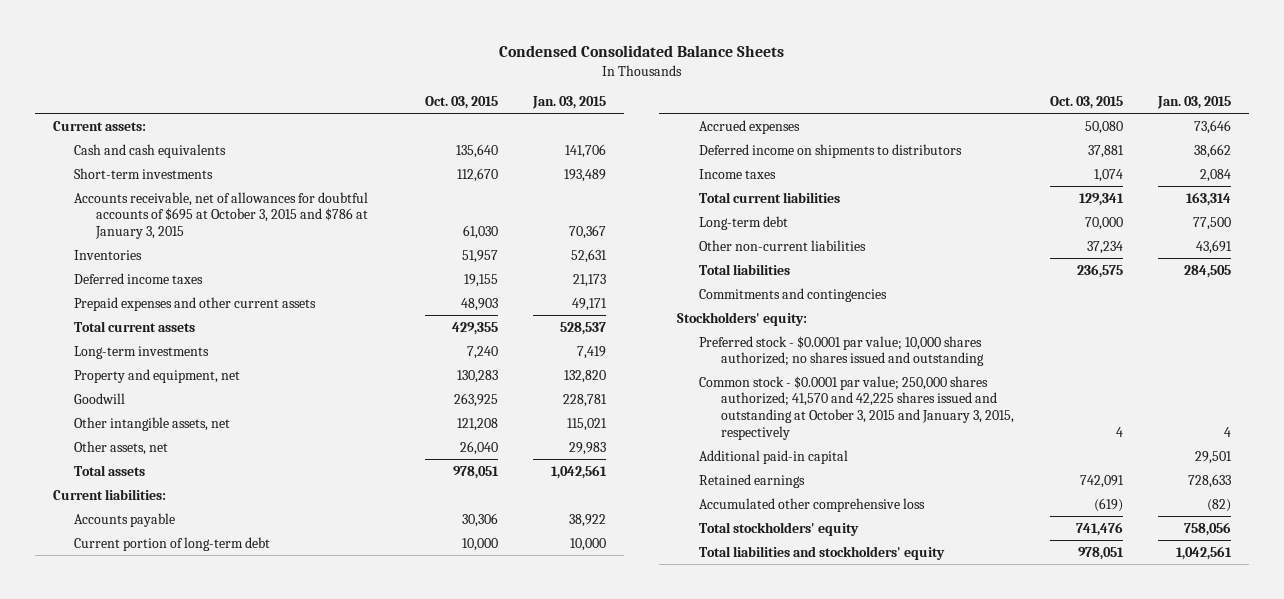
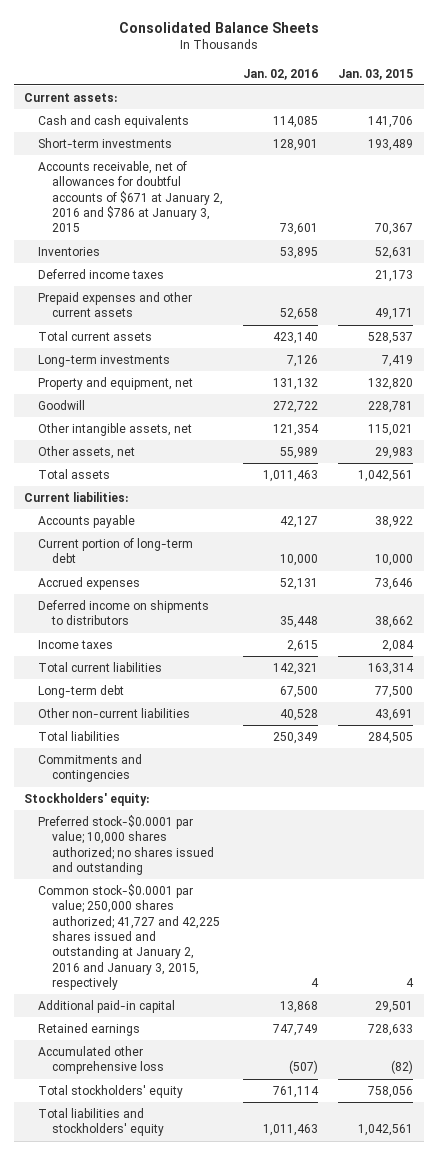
[498,44,784,57] Condensed Consolidated Balance Sheets -> [118,21,319,33] Consolidated Balance Sheets
[424,96,498,110] Oct. 03, 2015 -> none
none -> [243,68,319,80] Jan. 02, 2016
[74,191,369,240] Accounts receivable, net of allowances for doubtful accounts of $695 at October 3, 2015 and $786 at January 3, 2015 -> [38,161,224,233] Accounts receivable, net of allowances for doubtful accounts of $671 at January 2, 2016 and $786 at January 3, 2015
[699,335,985,367] Preferred stock - $0.0001 par value; 10,000 shares authorized; no shares issued and outstanding -> [38,815,215,876] Preferred stock-$0.0001 par value; 10,000 shares authorized; no shares issued and outstanding
[699,375,1015,441] Common stock - $0.0001 par value; 250,000 shares authorized; 41,570 and 42,225 shares issued and outstanding at October 3, 2015 and January 3, 2015, respectively -> [38,884,221,991] Common stock-$0.0001 par value; 250,000 shares authorized; 41,727 and 42,225 shares issued and outstanding at January 2, 2016 and January 3, 2015, respectively

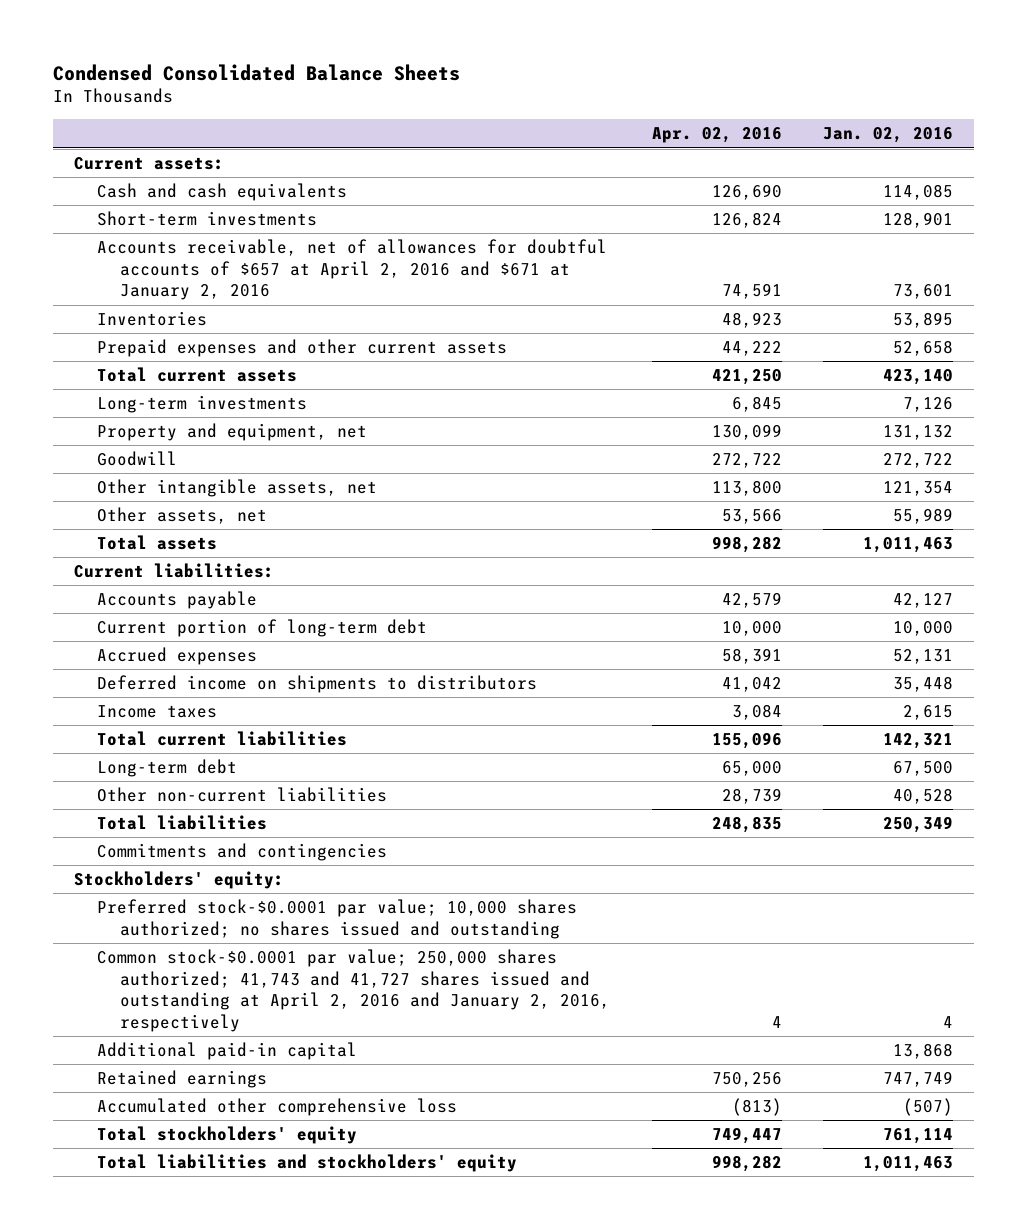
[118,21,319,33] Consolidated Balance Sheets -> [53,63,461,81] Condensed Consolidated Balance Sheets
[338,68,414,80] Jan. 03, 2015 -> none
none -> [651,127,782,144] Apr. 02, 2016
[38,161,224,233] Accounts receivable, net of allowances for doubtful accounts of $671 at January 2, 2016 and $786 at January 3, 2015 -> [97,239,608,301] Accounts receivable, net of allowances for doubtful accounts of $657 at April 2, 2016 and $671 at January 2, 2016
[38,269,165,280] Deferred income taxes -> none
[38,884,221,991] Common stock-$0.0001 par value; 250,000 shares authorized; 41,727 and 42,225 shares issued and outstanding at January 2, 2016 and January 3, 2015, respectively -> [97,949,611,1032] Common stock-$0.0001 par value; 250,000 shares authorized; 41,743 and 41,727 shares issued and outstanding at April 2, 2016 and January 2, 2016, respectively

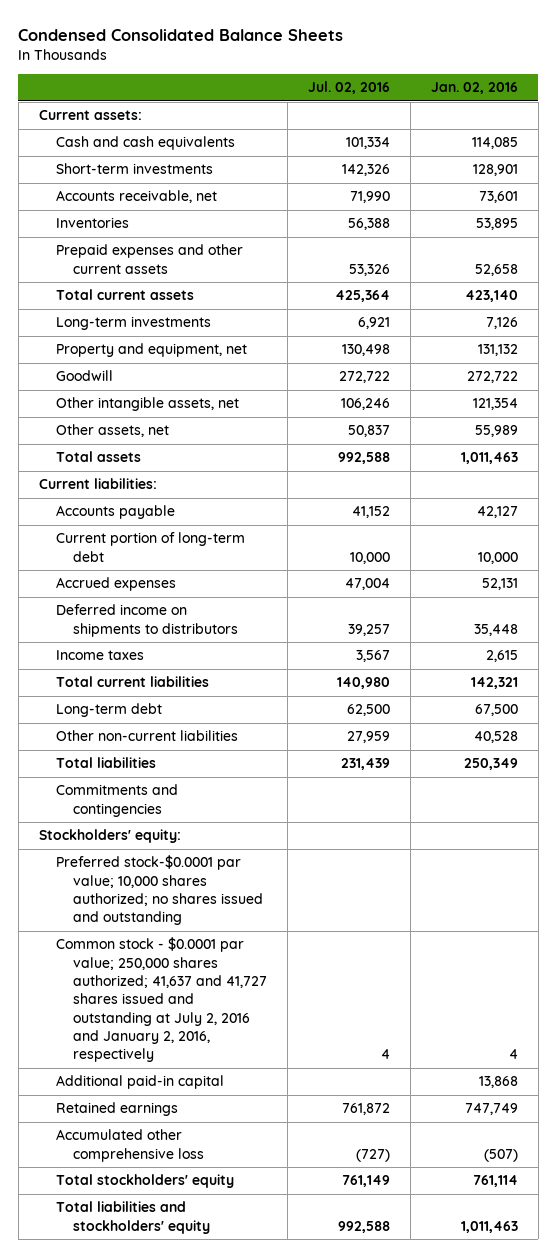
[651,127,782,144] Apr. 02, 2016 -> none
none -> [307,81,390,95] Jul. 02, 2016
[97,239,608,301] Accounts receivable, net of allowances for doubtful accounts of $657 at April 2, 2016 and $671 at January 2, 2016 -> [55,190,217,204] Accounts receivable, net
[97,949,611,1032] Common stock-$0.0001 par value; 250,000 shares authorized; 41,743 and 41,727 shares issued and outstanding at April 2, 2016 and January 2, 2016, respectively -> [55,937,267,1063] Common stock - $0.0001 par value; 250,000 shares authorized; 41,637 and 41,727 shares issued and outstanding at July 2, 2016 and January 2, 2016, respectively

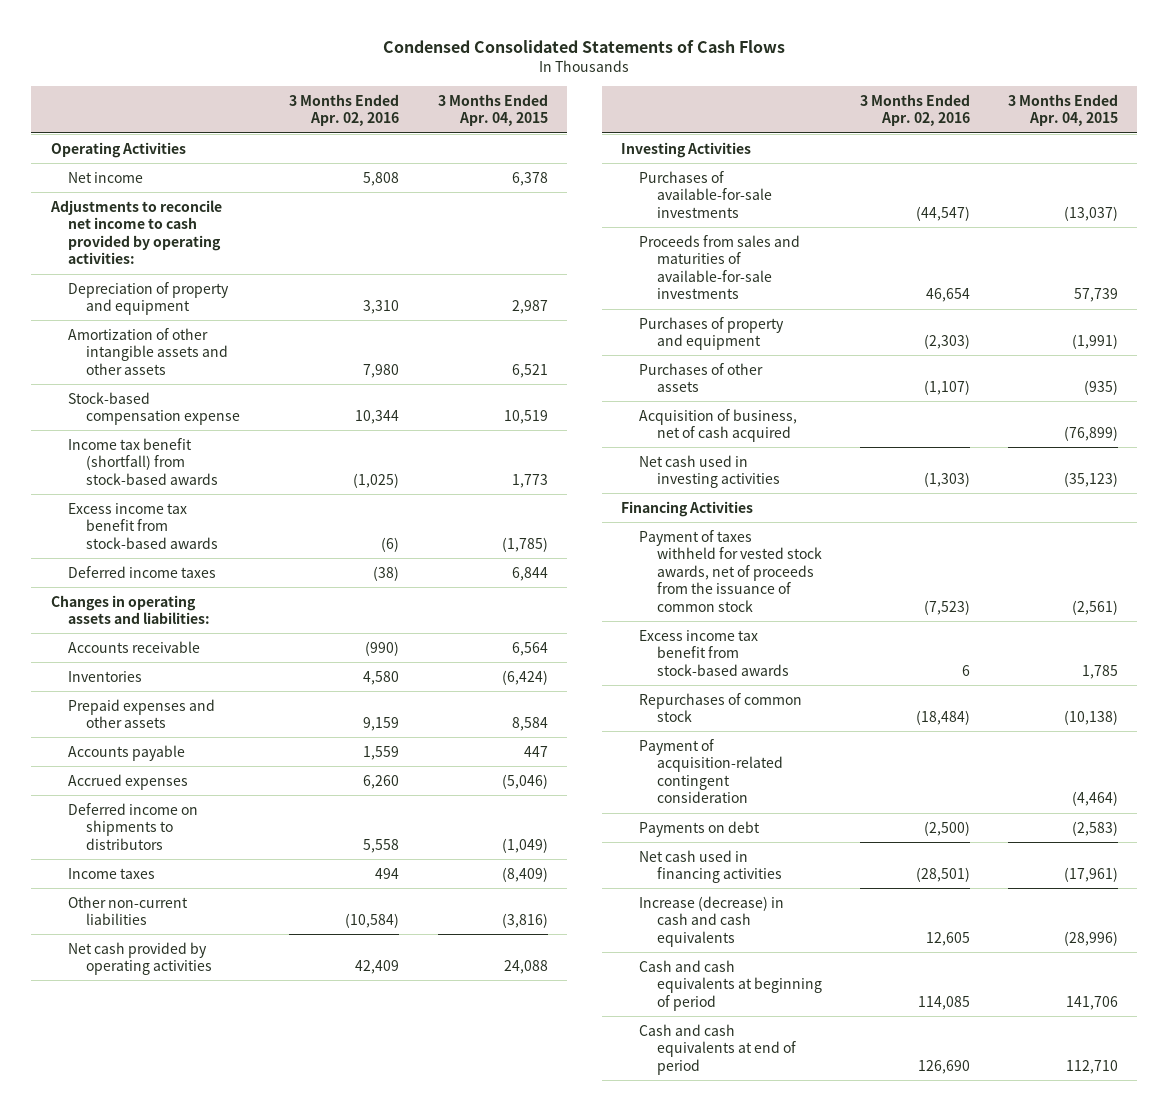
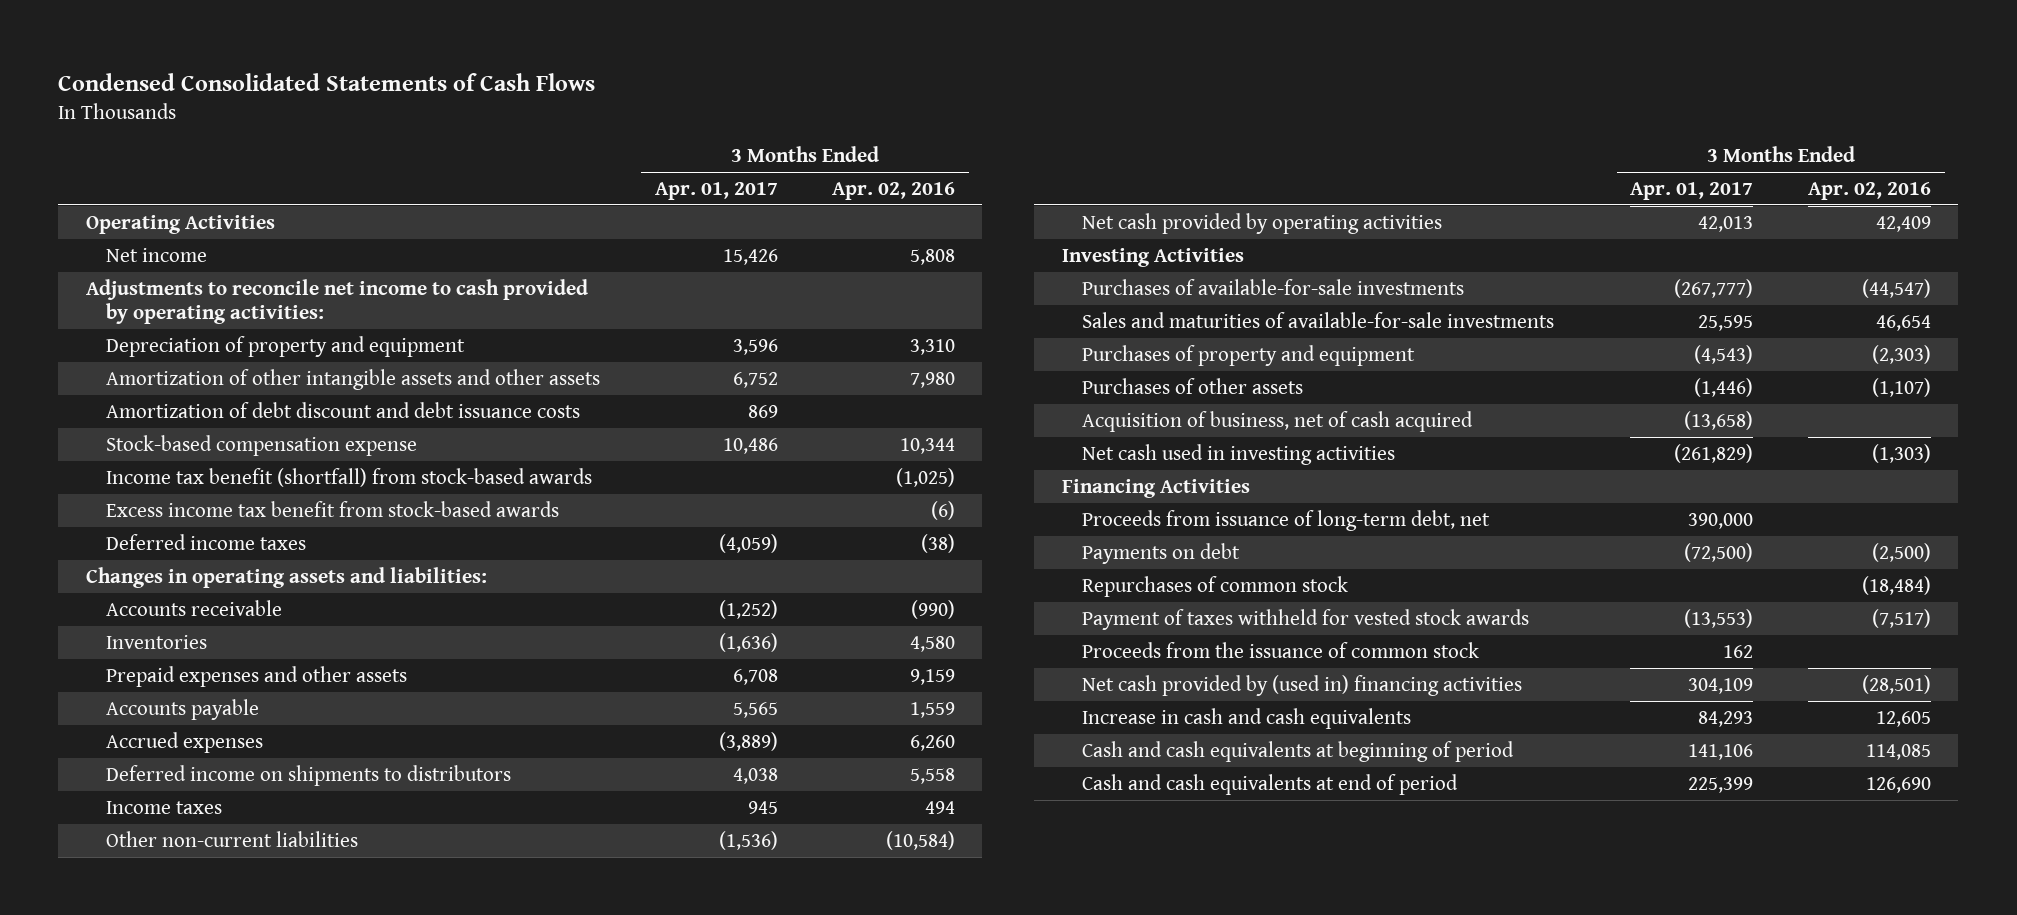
[437,93,548,127] 3 Months Ended Apr. 04, 2015 -> none
none -> [654,181,778,200] Apr. 01, 2017
none -> [105,401,580,418] Amortization of debt discount and debt issuance costs
[638,234,800,300] Proceeds from sales and maturities of available-for-sale investments -> [1081,311,1554,328] Sales and maturities of available-for-sale investments
[638,529,822,613] Payment of taxes withheld for vested stock awards, net of proceeds from the issuance of common stock -> none
[638,629,789,676] Excess income tax benefit from stock-based awards -> none
[638,738,783,804] Payment of acquisition-related contingent consideration -> none
none -> [1081,509,1490,531] Proceeds from issuance of long-term debt, net
[638,692,802,723] Repurchases of common stock -> [1081,575,1348,597] Repurchases of common stock
none -> [1081,608,1529,630] Payment of taxes withheld for vested stock awards
none -> [1081,641,1479,658] Proceeds from the issuance of common stock
[638,849,782,884] Net cash used in financing activities -> [1081,674,1522,696] Net cash provided by (used in) financing activities
[638,895,784,947] Increase (decrease) in cash and cash equivalents -> [1081,707,1411,729] Increase in cash and cash equivalents

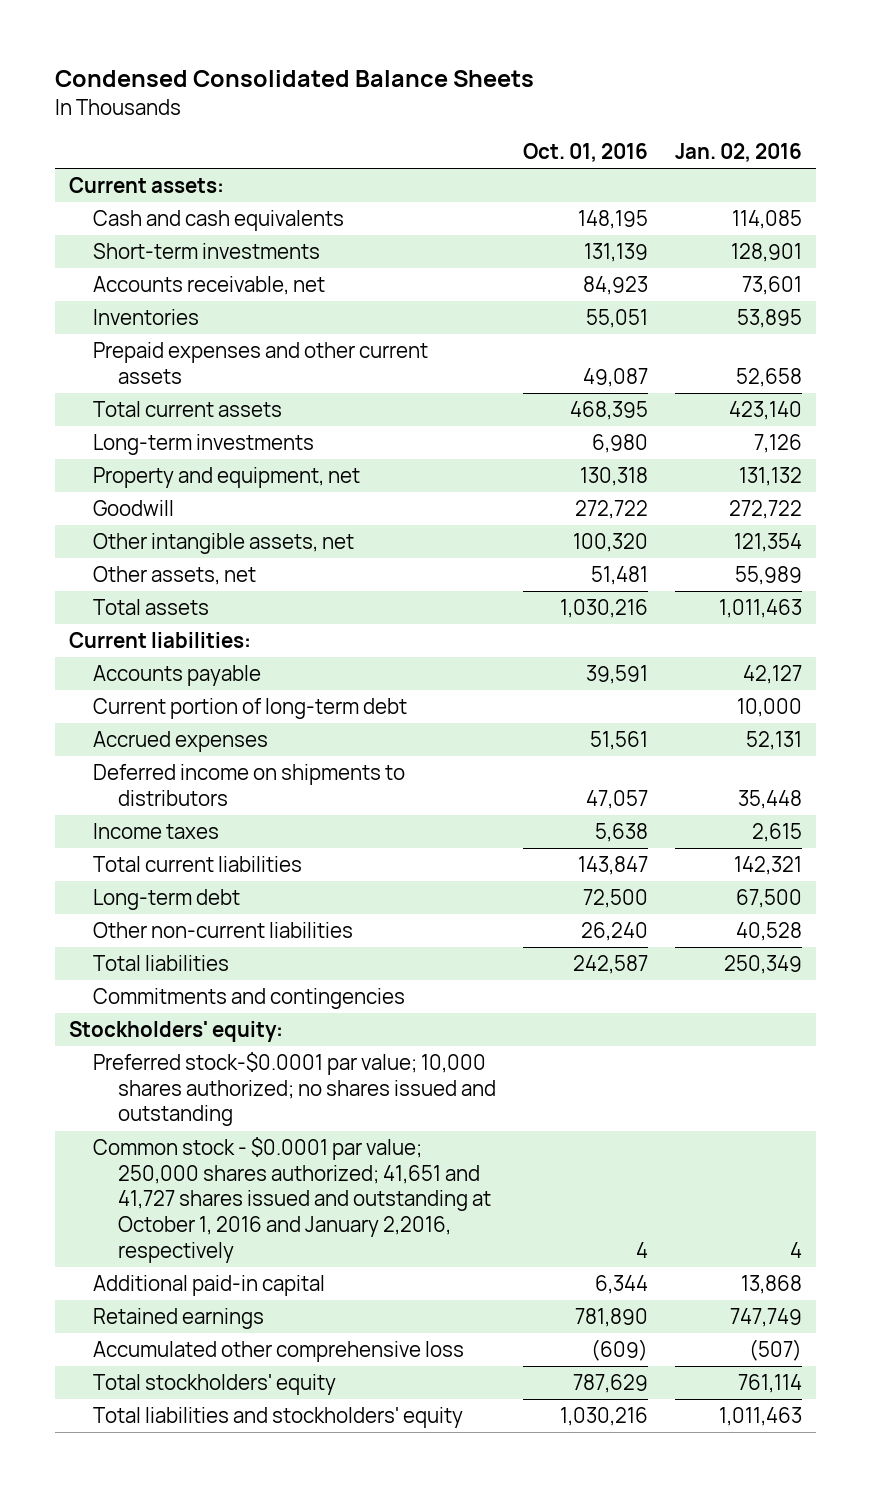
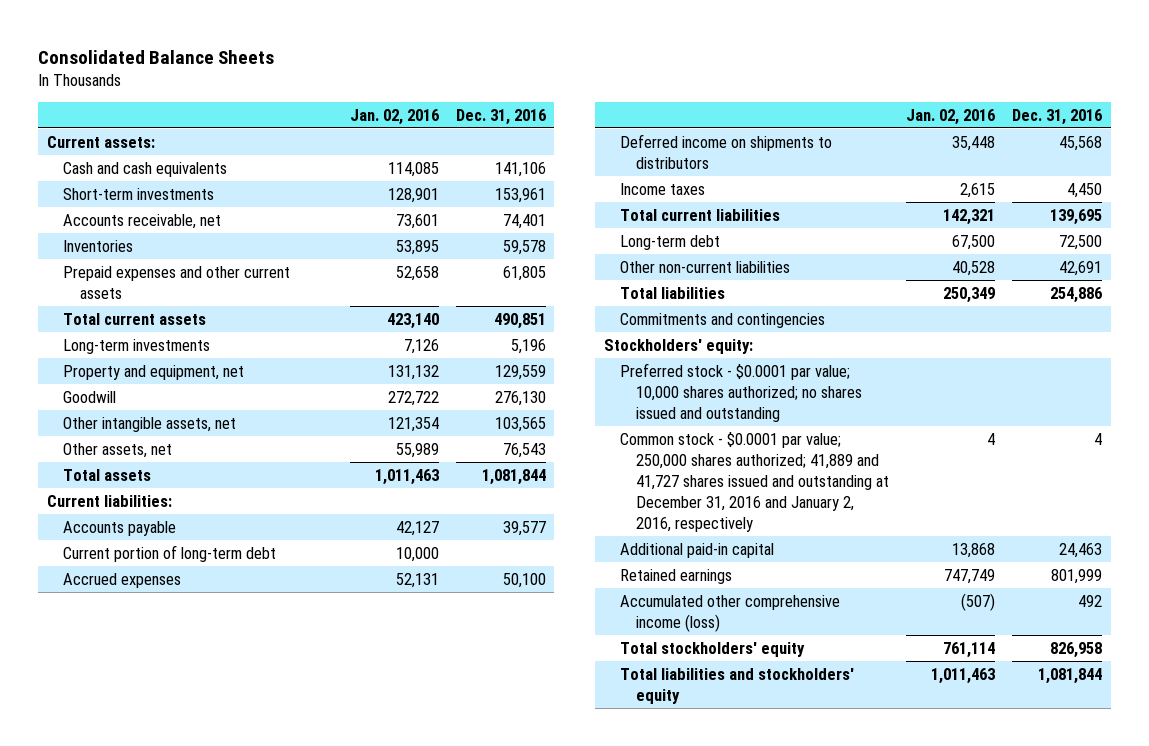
[55,70,535,88] Condensed Consolidated Balance Sheets -> [38,49,275,64] Consolidated Balance Sheets
[523,143,649,163] Oct. 01, 2016 -> none
none -> [455,108,546,125] Dec. 31, 2016
[93,1052,496,1127] Preferred stock-$0.0001 par value; 10,000 shares authorized; no shares issued and outstanding -> [620,362,863,422] Preferred stock - $0.0001 par value; 10,000 shares authorized; no shares issued and outstanding
[93,1137,491,1263] Common stock - $0.0001 par value; 250,000 shares authorized; 41,651 and 41,727 shares issued and outstanding at October 1, 2016 and January 2,2016, respectively -> [620,431,890,532] Common stock - $0.0001 par value; 250,000 shares authorized; 41,889 and 41,727 shares issued and outstanding at December 31, 2016 and January 2, 2016, respectively
[93,1341,465,1363] Accumulated other comprehensive loss -> [620,594,841,632] Accumulated other comprehensive income (loss)

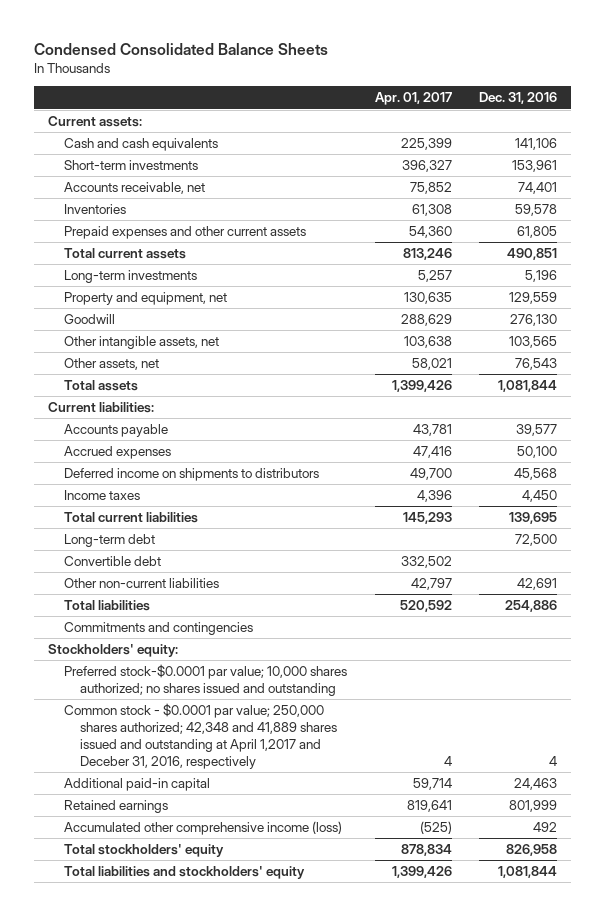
[38,49,275,64] Consolidated Balance Sheets -> [33,42,328,55] Condensed Consolidated Balance Sheets
[349,108,439,125] Jan. 02, 2016 -> none
none -> [374,92,452,106] Apr. 01, 2017
[63,544,277,562] Current portion of long-term debt -> none
none -> [63,556,161,567] Convertible debt
[620,362,863,422] Preferred stock - $0.0001 par value; 10,000 shares authorized; no shares issued and outstanding -> [63,664,347,697] Preferred stock-$0.0001 par value; 10,000 shares authorized; no shares issued and outstanding
[620,431,890,532] Common stock - $0.0001 par value; 250,000 shares authorized; 41,889 and 41,727 shares issued and outstanding at December 31, 2016 and January 2, 2016, respectively -> [63,703,338,770] Common stock - $0.0001 par value; 250,000 shares authorized; 42,348 and 41,889 shares issued and outstanding at April 1,2017 and Deceber 31, 2016, respectively

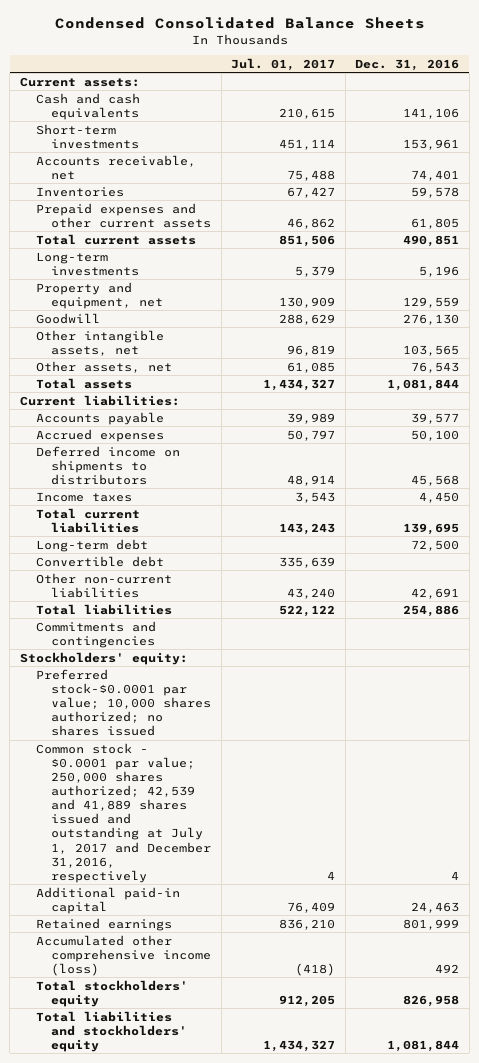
[374,92,452,106] Apr. 01, 2017 -> none
none -> [231,57,336,71] Jul. 01, 2017
[63,664,347,697] Preferred stock-$0.0001 par value; 10,000 shares authorized; no shares issued and outstanding -> [35,668,212,737] Preferred stock-$0.0001 par value; 10,000 shares authorized; no shares issued
[63,703,338,770] Common stock - $0.0001 par value; 250,000 shares authorized; 42,348 and 41,889 shares issued and outstanding at April 1,2017 and Deceber 31, 2016, respectively -> [35,742,212,883] Common stock - $0.0001 par value; 250,000 shares authorized; 42,539 and 41,889 shares issued and outstanding at July 1, 2017 and December 31,2016, respectively

